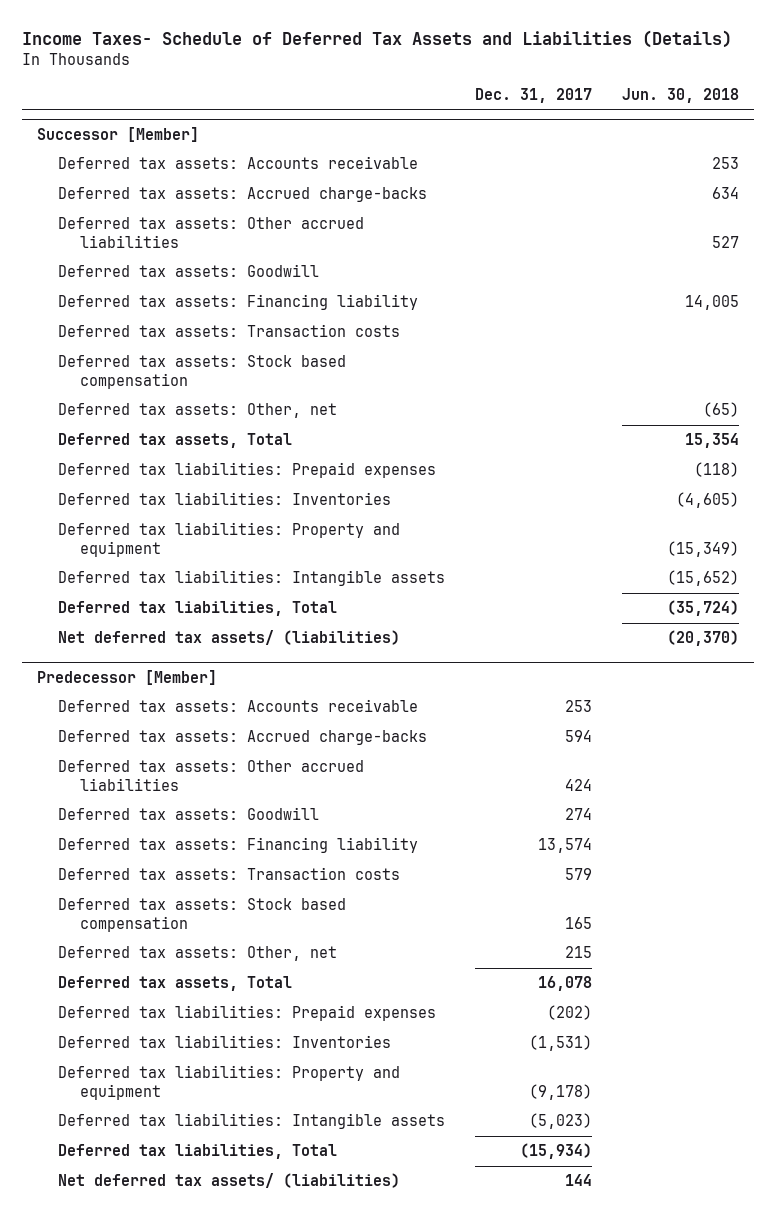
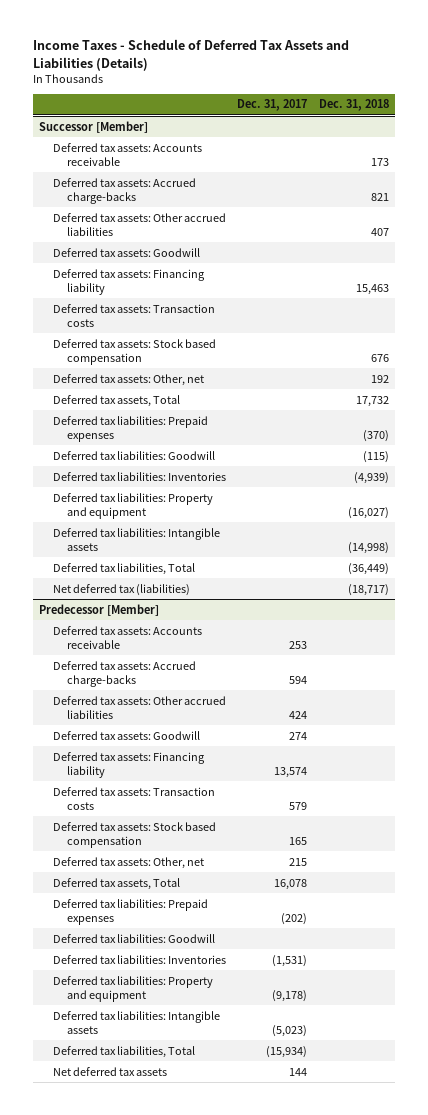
[21,29,732,48] Income Taxes- Schedule of Deferred Tax Assets and Liabilities (Details) -> [33,39,350,71] Income Taxes - Schedule of Deferred Tax Assets and Liabilities (Details)
[621,87,739,103] Jun. 30, 2018 -> none
none -> [319,99,390,112] Dec. 31, 2018
none -> [52,450,215,460] Deferred tax liabilities: Goodwill
[58,630,401,646] Net deferred tax assets/ (liabilities) -> [52,583,190,596] Net deferred tax (liabilities)
none -> [52,933,215,943] Deferred tax liabilities: Goodwill
[58,1173,401,1189] Net deferred tax assets/ (liabilities) -> [52,1066,167,1076] Net deferred tax assets

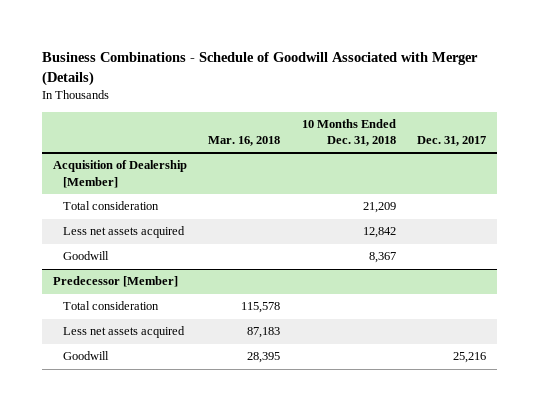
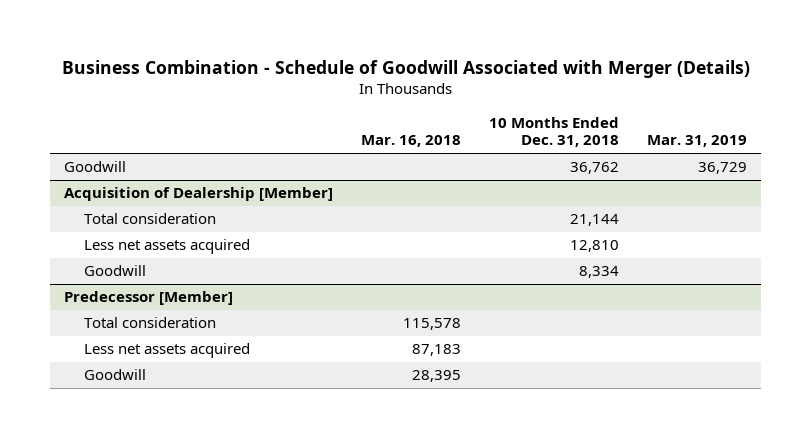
[42,51,479,86] Business Combinations - Schedule of Goodwill Associated with Merger (Details) -> [61,59,750,78] Business Combination - Schedule of Goodwill Associated with Merger (Details)
[416,136,486,147] Dec. 31, 2017 -> none
none -> [646,135,747,148] Mar. 31, 2019
none -> [64,161,127,173] Goodwill
[362,202,396,214] 21,209 -> [570,214,620,227] 21,144
[362,227,396,239] 12,842 -> [570,240,620,253] 12,810
[368,252,396,264] 8,367 -> [579,266,620,279] 8,334

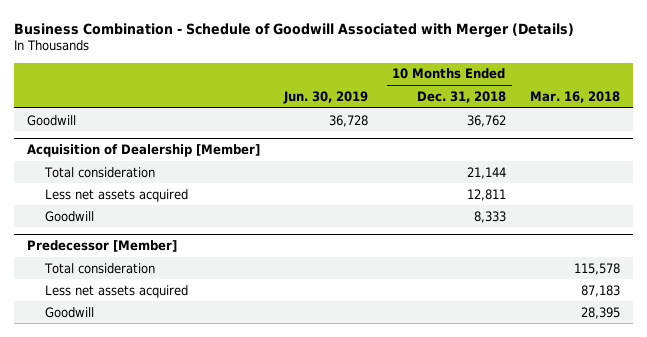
[646,135,747,148] Mar. 31, 2019 -> none
none -> [283,90,369,104] Jun. 30, 2019
[570,240,620,253] 12,810 -> [466,188,506,201] 12,811
[579,266,620,279] 8,334 -> [473,210,506,223] 8,333

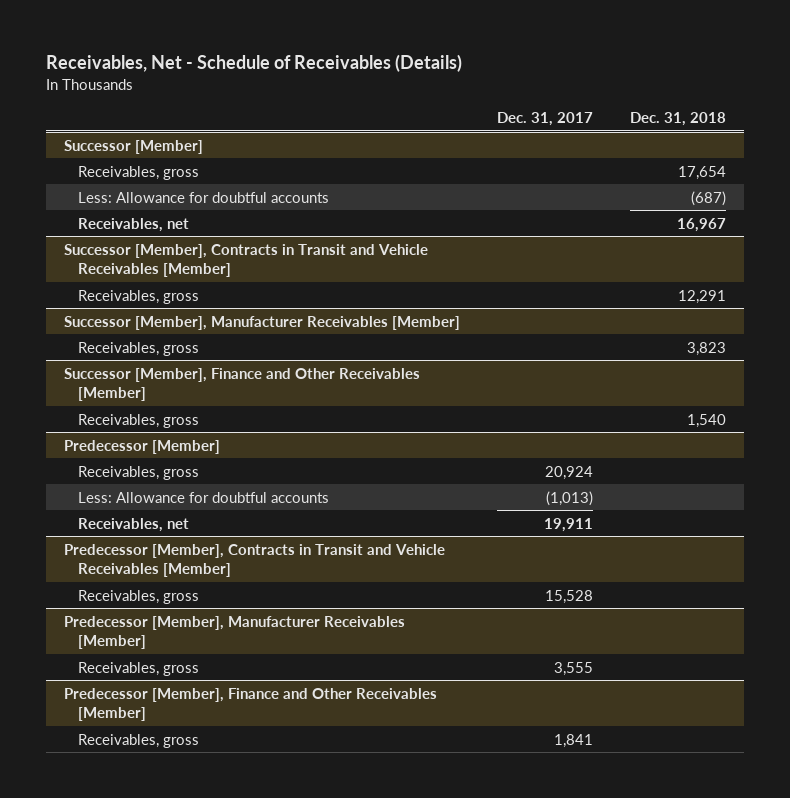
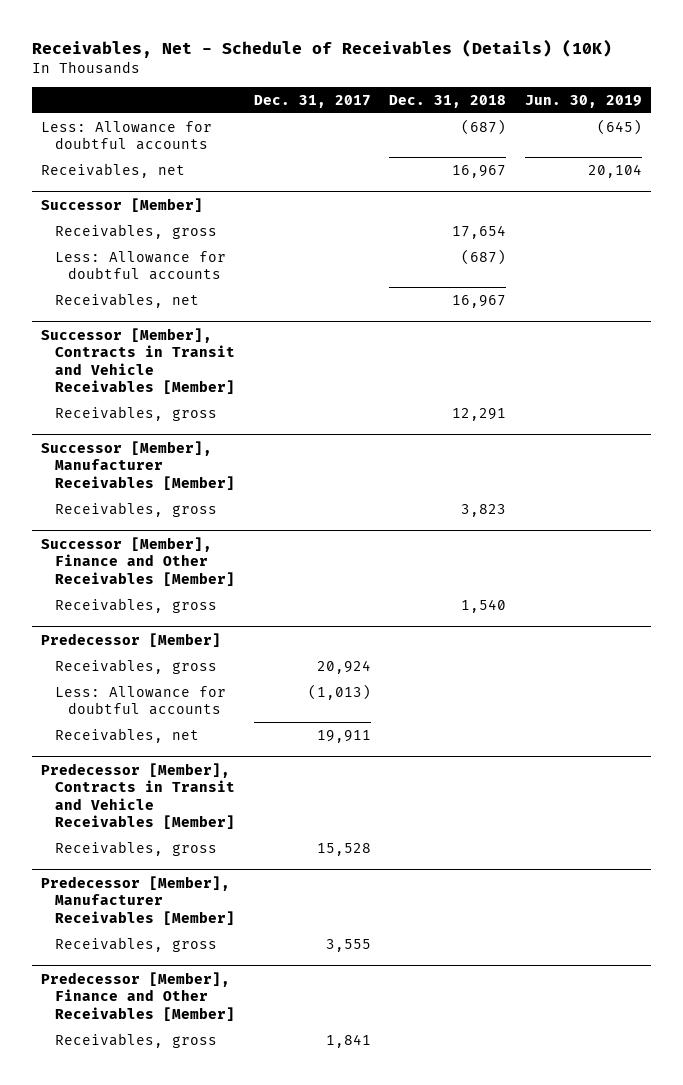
[46,54,463,73] Receivables, Net - Schedule of Receivables (Details) -> [32,39,613,59] Receivables, Net - Schedule of Receivables (Details) (10K)
none -> [524,94,642,108] Jun. 30, 2019
none -> [41,120,213,151] Less: Allowance for doubtful accounts
none -> [41,162,186,178] Receivables, net

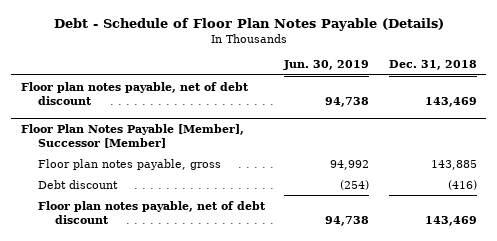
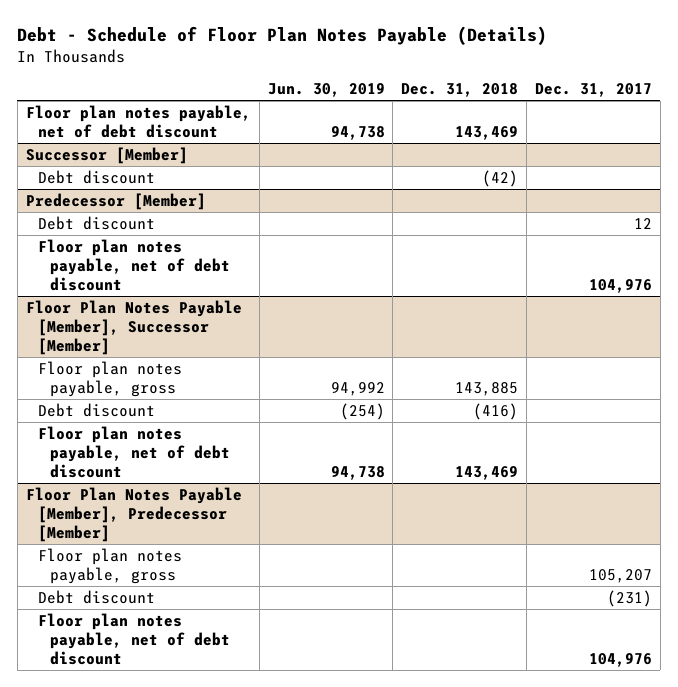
none -> [534,83,652,98] Dec. 31, 2017
none -> [25,146,188,164] Successor [Member]
none -> [37,169,155,184] Debt discount
none -> [25,192,206,210] Predecessor [Member]
none -> [37,215,155,230] Debt discount
none -> [37,238,230,292] Floor plan notes payable, net of debt discount
none -> [25,486,242,543] Floor Plan Notes Payable [Member], Predecessor [Member]
none -> [37,547,182,585] Floor plan notes payable, gross
none -> [37,589,155,604] Debt discount
none -> [37,612,230,666] Floor plan notes payable, net of debt discount

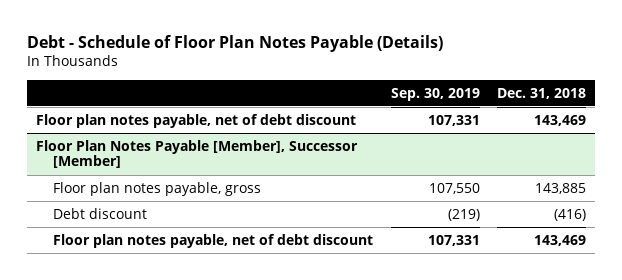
[267,83,385,98] Jun. 30, 2019 -> none
[534,83,652,98] Dec. 31, 2017 -> none
none -> [390,87,480,101] Sep. 30, 2019
[25,146,188,164] Successor [Member] -> none
[37,169,155,184] Debt discount -> none
[25,192,206,210] Predecessor [Member] -> none
[37,215,155,230] Debt discount -> none
[37,238,230,292] Floor plan notes payable, net of debt discount -> none
[25,486,242,543] Floor Plan Notes Payable [Member], Predecessor [Member] -> none
[37,547,182,585] Floor plan notes payable, gross -> none
[37,589,155,604] Debt discount -> none
[37,612,230,666] Floor plan notes payable, net of debt discount -> none

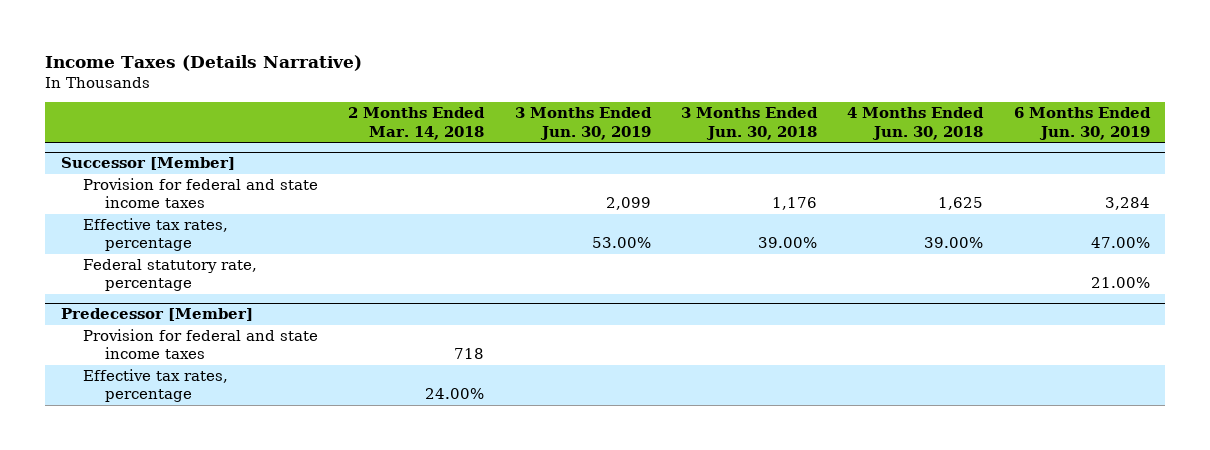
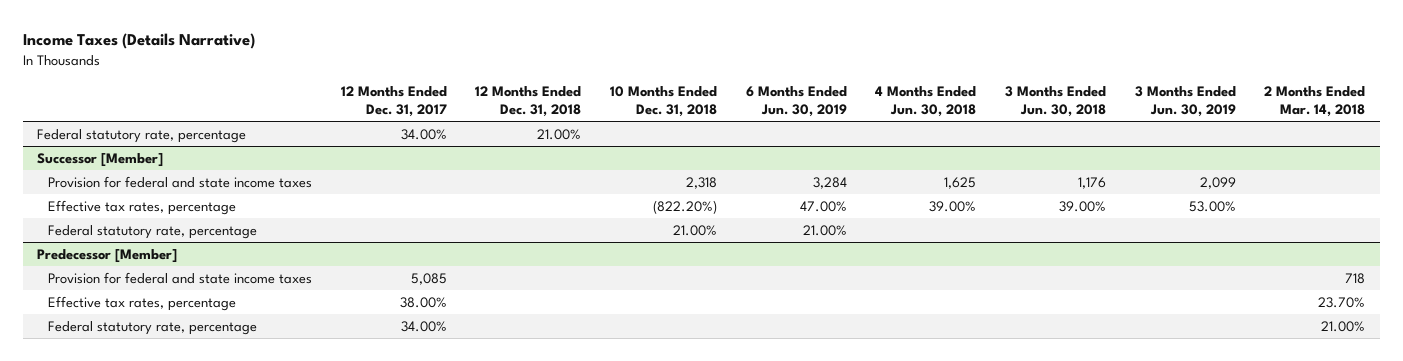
none -> [340,85,447,117] 12 Months Ended Dec. 31, 2017
none -> [475,85,582,117] 12 Months Ended Dec. 31, 2018
none -> [609,85,717,117] 10 Months Ended Dec. 31, 2018
none -> [37,128,247,143] Federal statutory rate, percentage
[425,388,485,400] 24.00% -> [1318,296,1366,308] 23.70%
none -> [47,320,257,335] Federal statutory rate, percentage

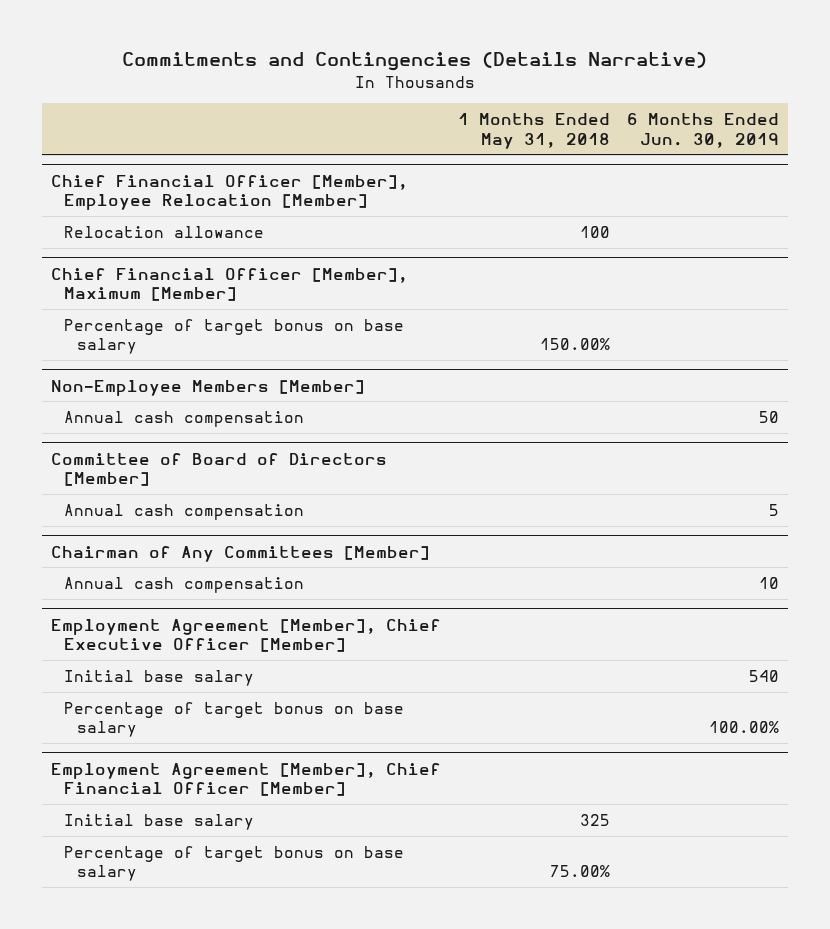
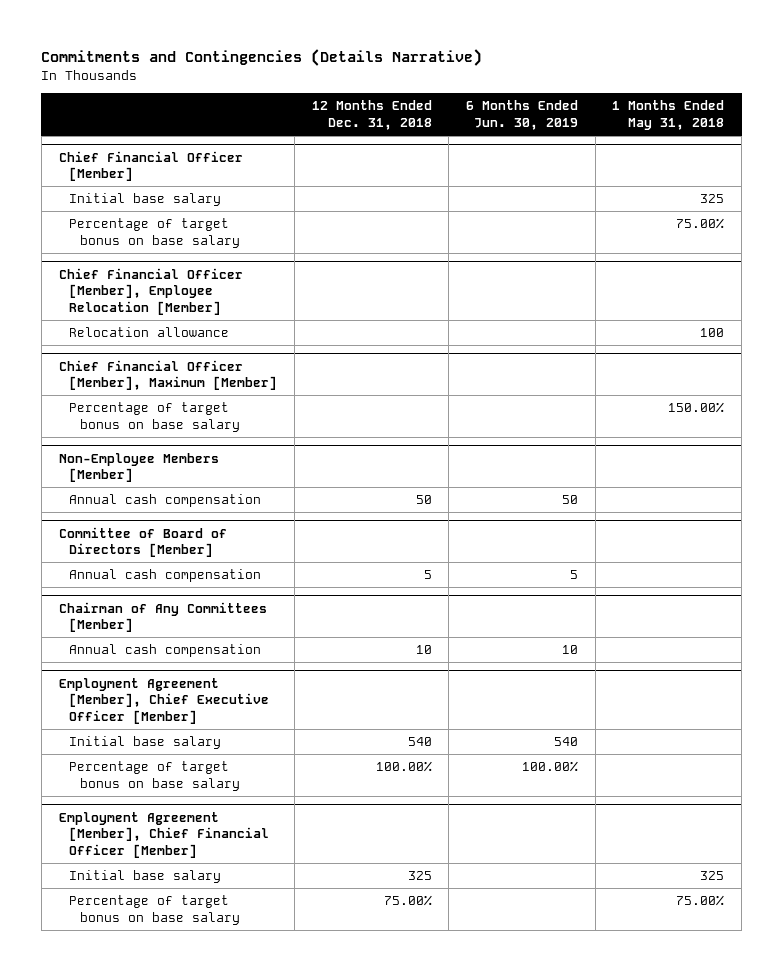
none -> [311,100,432,130] 12 Months Ended Dec. 31, 2018
none -> [58,150,243,182] Chief Financial Officer [Member]
none -> [69,193,222,207] Initial base salary
none -> [69,218,240,249] Percentage of target bonus on base salary

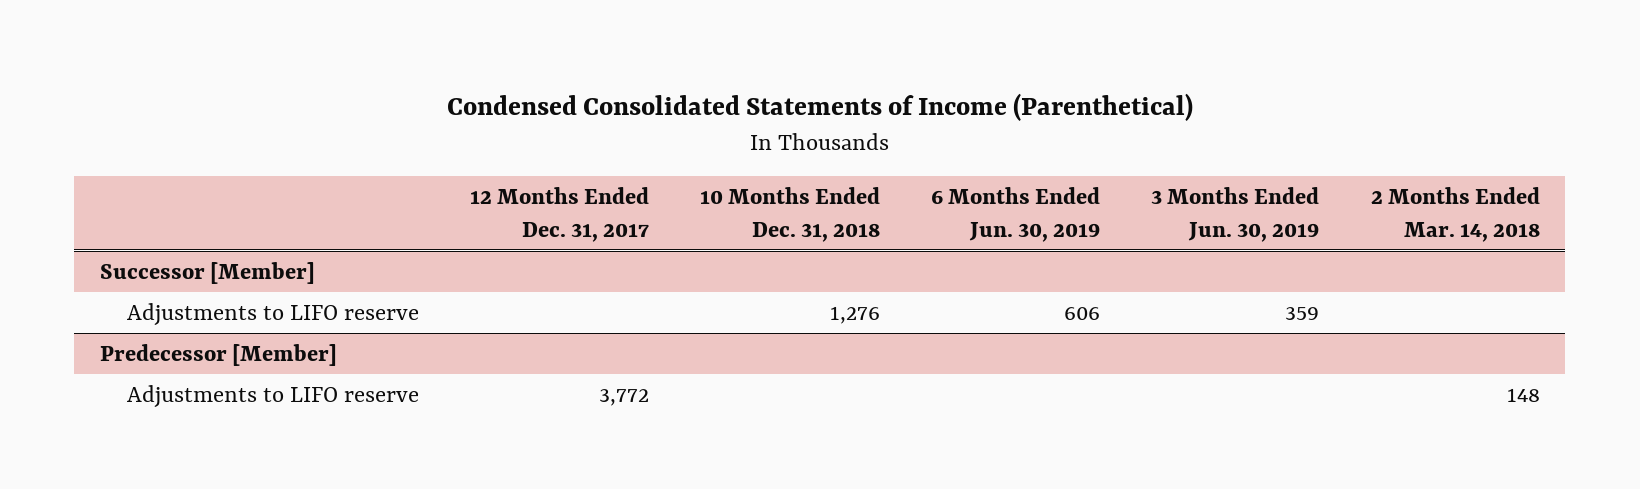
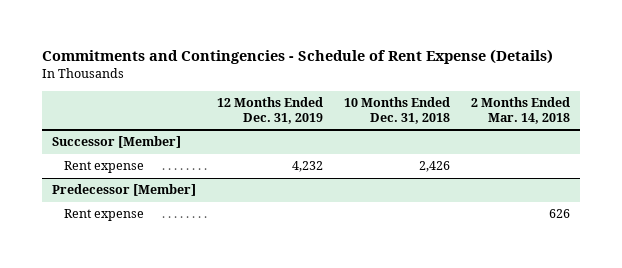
[446,93,1193,122] Condensed Consolidated Statements of Income (Parenthetical) -> [41,49,553,65] Commitments and Contingencies - Schedule of Rent Expense (Details)
[469,187,649,242] 12 Months Ended Dec. 31, 2017 -> none
[931,187,1101,242] 6 Months Ended Jun. 30, 2019 -> none
[1151,187,1320,242] 3 Months Ended Jun. 30, 2019 -> none
none -> [217,96,324,124] 12 Months Ended Dec. 31, 2019
[126,302,419,325] Adjustments to LIFO reserve -> none
none -> [63,161,144,174] Rent expense
[126,384,419,407] Adjustments to LIFO reserve -> none
none -> [63,209,144,222] Rent expense

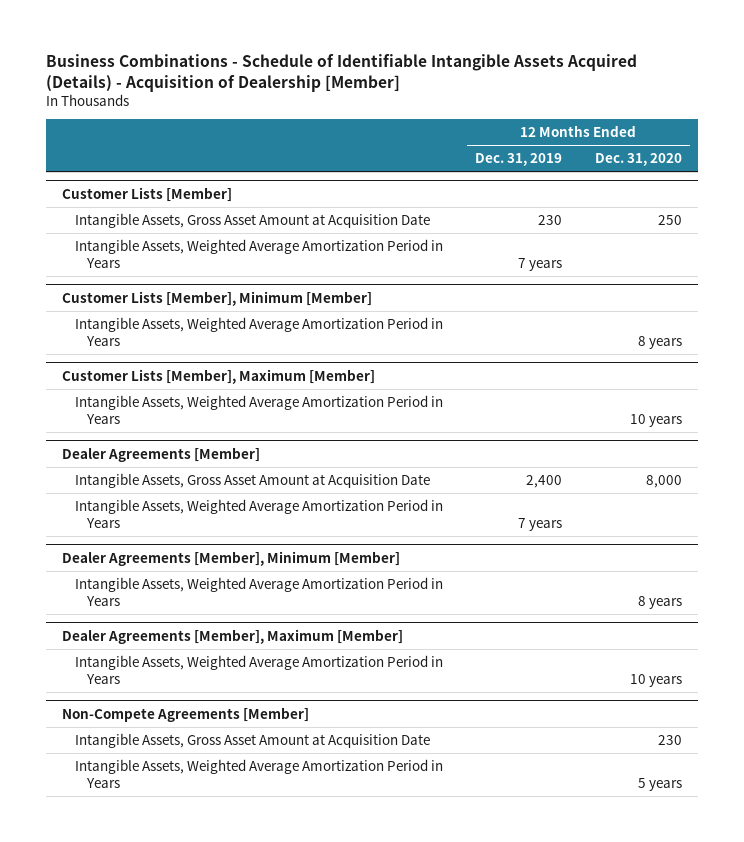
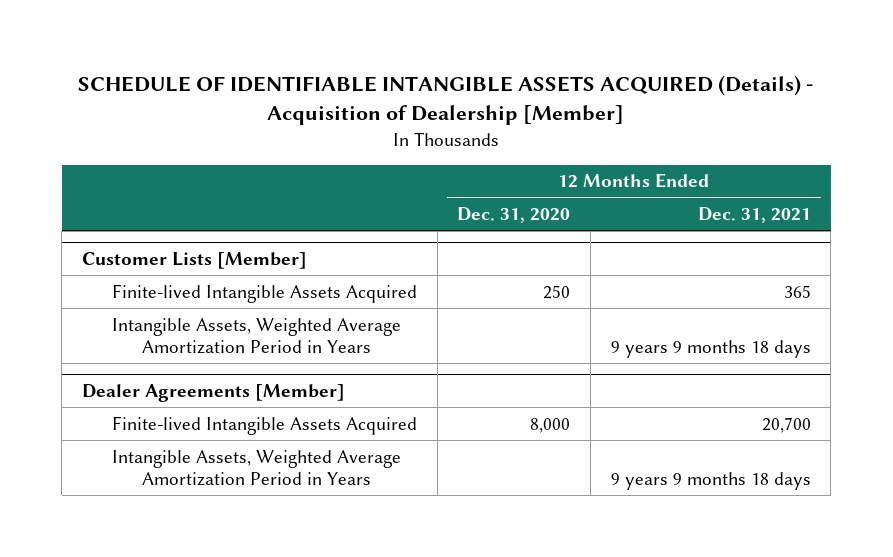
[45,53,637,92] Business Combinations - Schedule of Identifiable Intangible Assets Acquired (Details) - Acquisition of Dealership [Member] -> [78,75,814,126] SCHEDULE OF IDENTIFIABLE INTANGIBLE ASSETS ACQUIRED (Details) - Acquisition of Dealership [Member]
[475,153,563,167] Dec. 31, 2019 -> none
none -> [697,206,811,223] Dec. 31, 2021
[74,212,430,228] Intangible Assets, Gross Asset Amount at Acquisition Date -> [112,283,418,303] Finite-lived Intangible Assets Acquired
[62,290,373,306] Customer Lists [Member], Minimum [Member] -> none
[74,316,443,347] Intangible Assets, Weighted Average Amortization Period in Years -> none
[62,368,376,384] Customer Lists [Member], Maximum [Member] -> none
[74,394,443,425] Intangible Assets, Weighted Average Amortization Period in Years -> none
[74,472,430,488] Intangible Assets, Gross Asset Amount at Acquisition Date -> [112,415,418,435] Finite-lived Intangible Assets Acquired
[62,550,401,566] Dealer Agreements [Member], Minimum [Member] -> none
[74,576,443,607] Intangible Assets, Weighted Average Amortization Period in Years -> none
[62,628,404,644] Dealer Agreements [Member], Maximum [Member] -> none
[74,654,443,685] Intangible Assets, Weighted Average Amortization Period in Years -> none
[62,706,310,722] Non-Compete Agreements [Member] -> none
[74,732,430,748] Intangible Assets, Gross Asset Amount at Acquisition Date -> none
[74,758,443,789] Intangible Assets, Weighted Average Amortization Period in Years -> none

